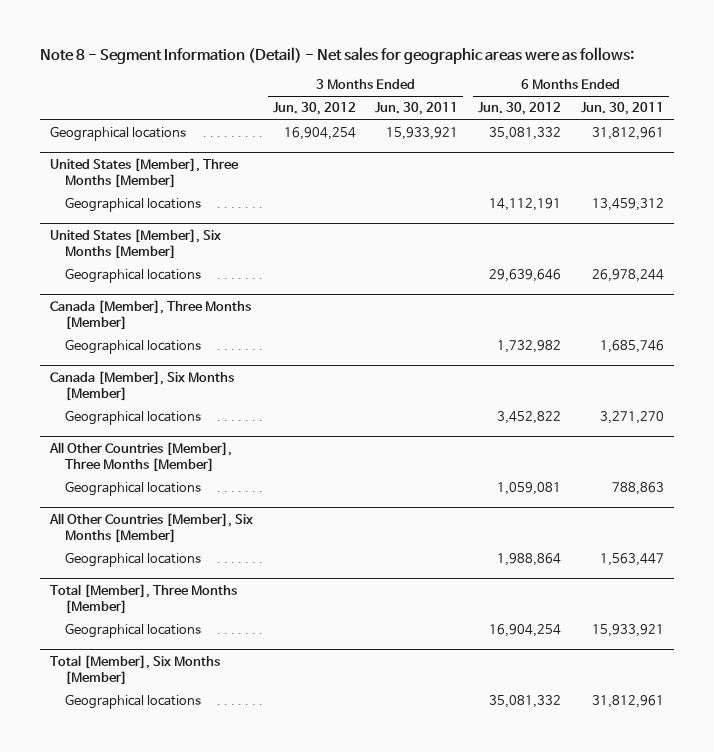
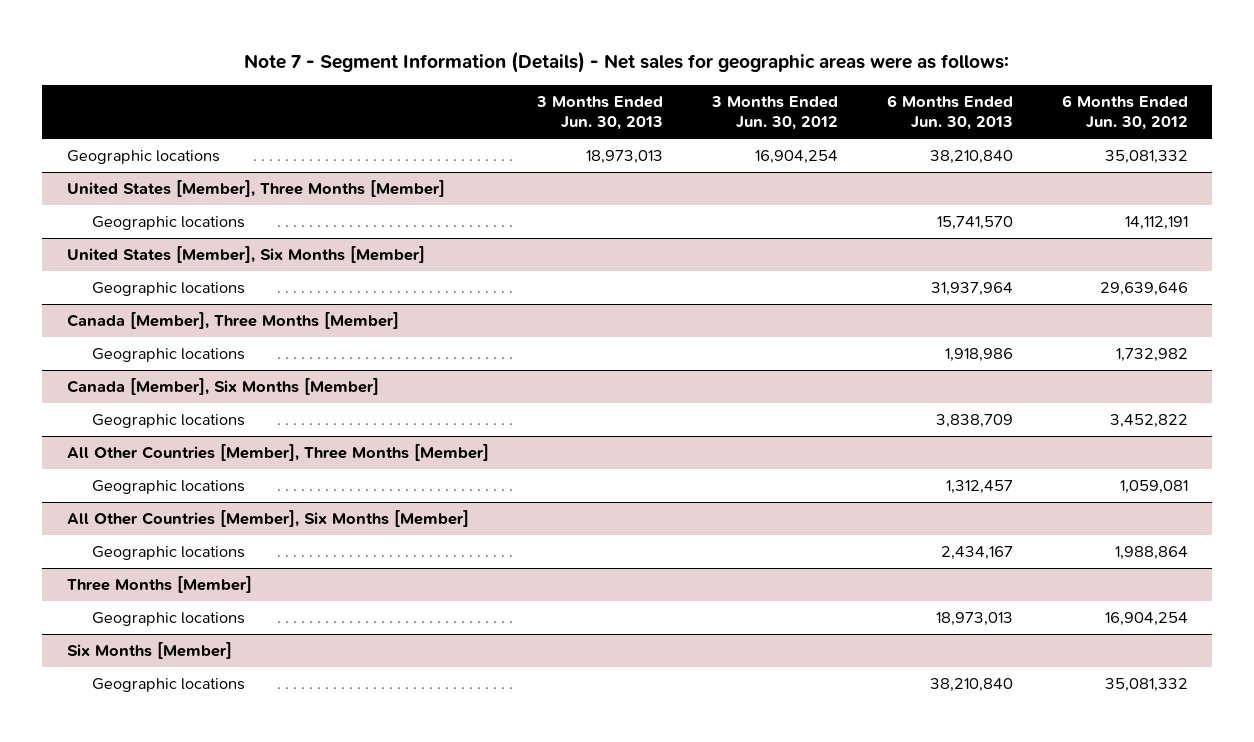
[39,46,634,64] Note 8 - Segment Information (Detail) - Net sales for geographic areas were as follows: -> [244,51,1010,74] Note 7 - Segment Information (Details) - Net sales for geographic areas were as follows:
[375,102,459,116] Jun. 30, 2011 -> none
[580,102,664,116] Jun. 30, 2011 -> none
none -> [536,95,664,131] 3 Months Ended Jun. 30, 2013
none -> [886,94,1013,131] 6 Months Ended Jun. 30, 2013
[49,126,186,142] Geographical locations -> [66,150,220,165] Geographic locations
[64,197,201,213] Geographical locations -> [91,216,245,231] Geographic locations
[64,268,201,284] Geographical locations -> [91,282,245,297] Geographic locations
[64,339,201,355] Geographical locations -> [91,348,245,363] Geographic locations
[64,410,201,426] Geographical locations -> [91,414,245,429] Geographic locations
[64,481,201,497] Geographical locations -> [91,480,245,495] Geographic locations
[64,552,201,568] Geographical locations -> [91,546,245,561] Geographic locations
[49,583,237,614] Total [Member], Three Months [Member] -> [66,576,252,594] Three Months [Member]
[64,623,201,639] Geographical locations -> [91,612,245,627] Geographic locations
[49,654,220,685] Total [Member], Six Months [Member] -> [66,642,232,660] Six Months [Member]
[64,694,201,710] Geographical locations -> [91,678,245,693] Geographic locations

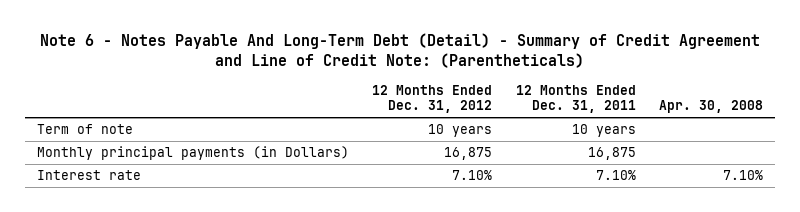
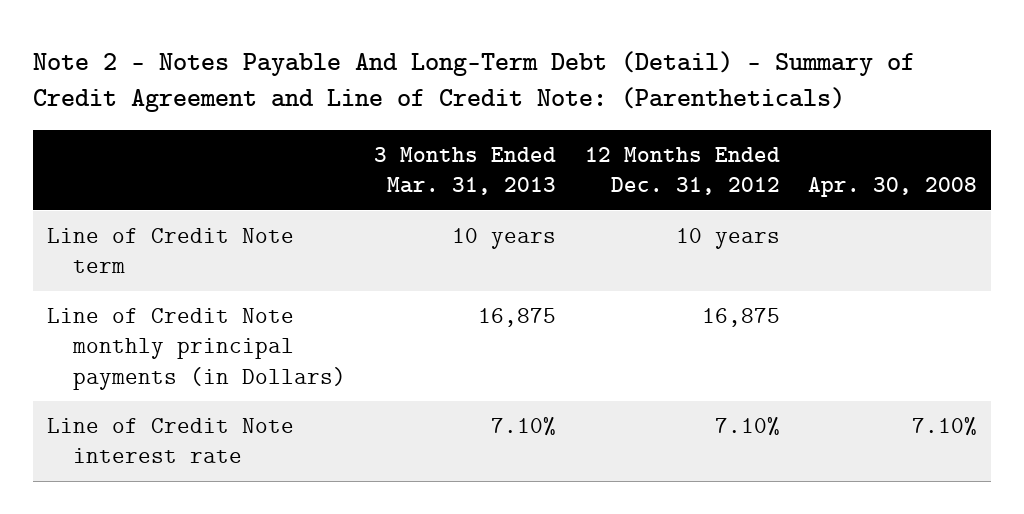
[40,32,761,68] Note 6 - Notes Payable And Long-Term Debt (Detail) - Summary of Credit Agreement and Line of Credit Note: (Parentheticals) -> [32,50,915,113] Note 2 - Notes Payable And Long-Term Debt (Detail) - Summary of Credit Agreement and Line of Credit Note: (Parentheticals)
[515,85,636,114] 12 Months Ended Dec. 31, 2011 -> none
none -> [374,146,557,196] 3 Months Ended Mar. 31, 2013
[37,124,134,135] Term of note -> [47,227,295,274] Line of Credit Note term
[37,146,350,161] Monthly principal payments (in Dollars) -> [47,307,347,390] Line of Credit Note monthly principal payments (in Dollars)
[37,170,142,181] Interest rate -> [47,417,295,464] Line of Credit Note interest rate

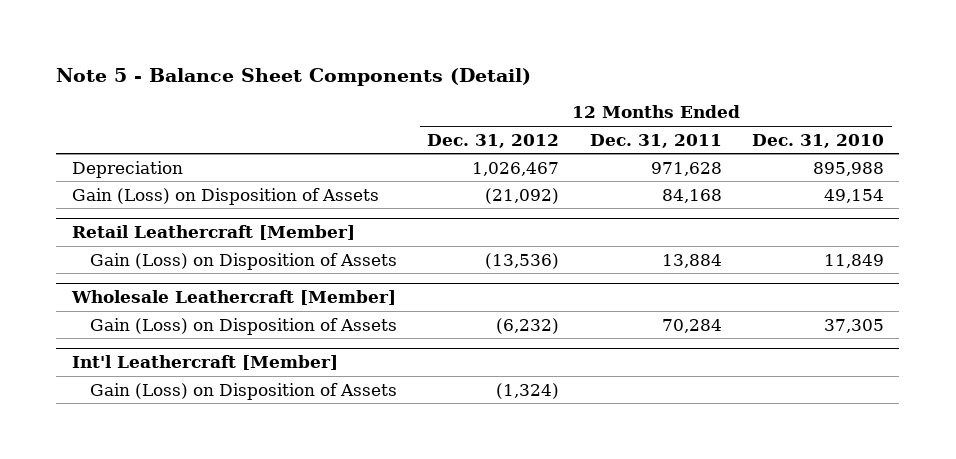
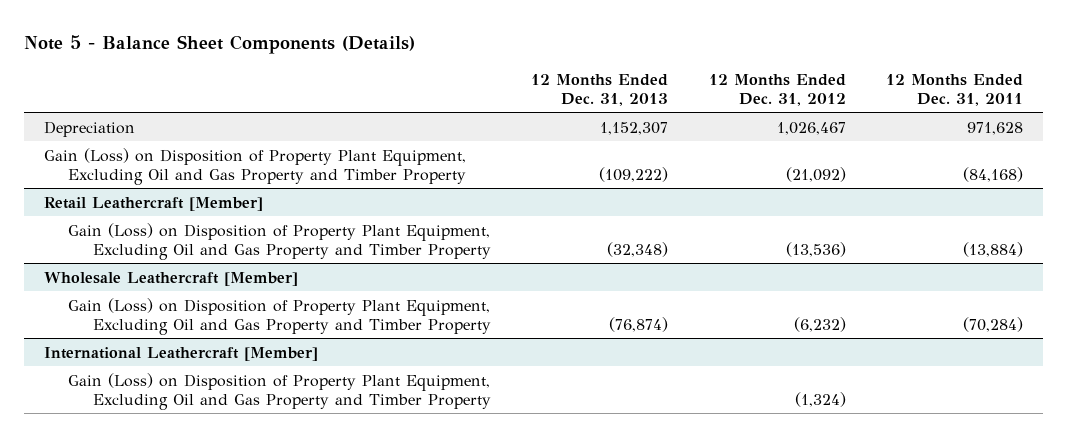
[56,68,532,87] Note 5 - Balance Sheet Components (Detail) -> [23,34,415,54] Note 5 - Balance Sheet Components (Details)
[751,133,884,148] Dec. 31, 2010 -> none
none -> [531,73,669,106] 12 Months Ended Dec. 31, 2013
[71,187,379,205] Gain (Loss) on Disposition of Assets -> [44,147,467,185] Gain (Loss) on Disposition of Property Plant Equipment, Excluding Oil and Gas Property and Timber Property
[661,188,722,203] 84,168 -> [963,166,1024,182] (84,168)
[89,252,397,270] Gain (Loss) on Disposition of Assets -> [68,222,491,260] Gain (Loss) on Disposition of Property Plant Equipment, Excluding Oil and Gas Property and Timber Property
[661,253,722,268] 13,884 -> [963,241,1024,257] (13,884)
[71,355,338,371] Int'l Leathercraft [Member] -> none
[89,317,397,335] Gain (Loss) on Disposition of Assets -> [68,297,491,335] Gain (Loss) on Disposition of Property Plant Equipment, Excluding Oil and Gas Property and Timber Property
[661,318,722,333] 70,284 -> [963,316,1024,332] (70,284)
none -> [44,346,319,361] International Leathercraft [Member]
[89,382,397,400] Gain (Loss) on Disposition of Assets -> [68,372,491,410] Gain (Loss) on Disposition of Property Plant Equipment, Excluding Oil and Gas Property and Timber Property

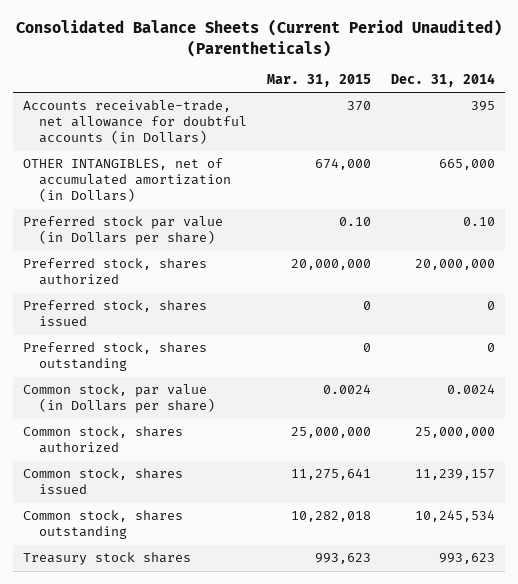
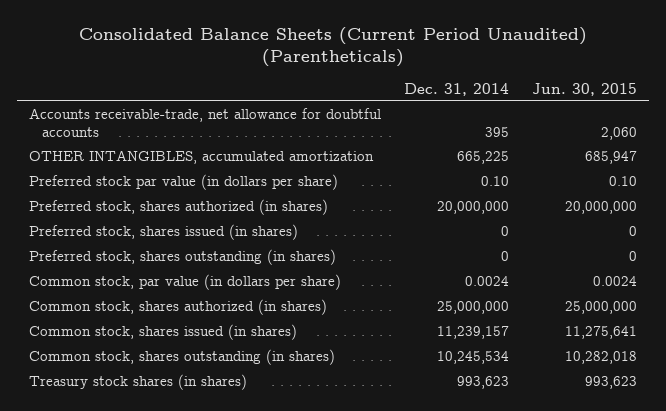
[266,74,371,88] Mar. 31, 2015 -> none
none -> [532,82,638,96] Jun. 30, 2015
[23,100,248,145] Accounts receivable-trade, net allowance for doubtful accounts (in Dollars) -> [28,108,381,137] Accounts receivable-trade, net allowance for doubtful accounts
[23,158,232,203] OTHER INTANGIBLES, net of accumulated amortization (in Dollars) -> [28,150,374,165] OTHER INTANGIBLES, accumulated amortization
[438,159,495,171] 665,000 -> [457,151,510,165] 665,225
[23,216,224,246] Preferred stock par value (in Dollars per share) -> [28,174,338,191] Preferred stock par value (in dollars per share)
[23,258,208,286] Preferred stock, shares authorized -> [28,199,328,216] Preferred stock, shares authorized (in shares)
[23,300,208,327] Preferred stock, shares issued -> [28,224,298,241] Preferred stock, shares issued (in shares)
[23,342,208,372] Preferred stock, shares outstanding -> [28,249,336,266] Preferred stock, shares outstanding (in shares)
[23,384,216,414] Common stock, par value (in Dollars per share) -> [28,274,341,291] Common stock, par value (in dollars per share)
[23,426,184,454] Common stock, shares authorized -> [28,299,327,316] Common stock, shares authorized (in shares)
[23,468,184,495] Common stock, shares issued -> [28,324,297,341] Common stock, shares issued (in shares)
[23,510,184,540] Common stock, shares outstanding -> [28,349,335,366] Common stock, shares outstanding (in shares)
[23,552,192,566] Treasury stock shares -> [28,374,247,391] Treasury stock shares (in shares)

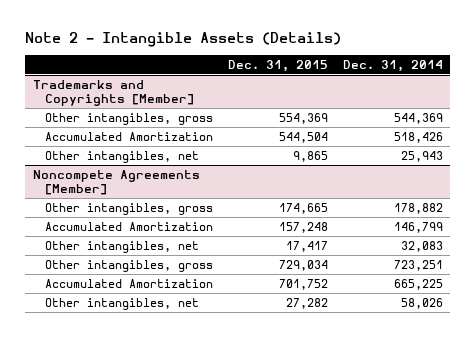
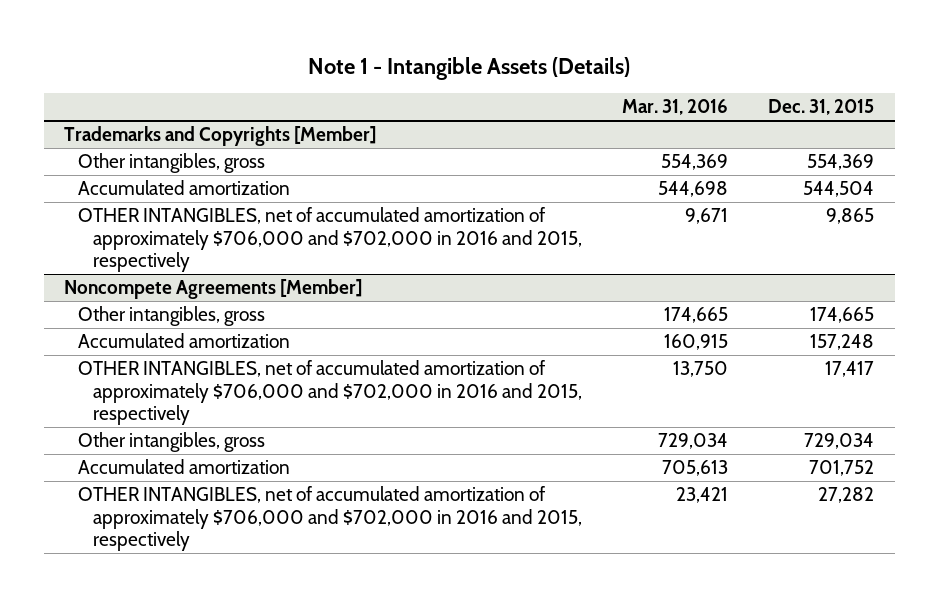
[25,32,342,48] Note 2 - Intangible Assets (Details) -> [308,56,631,80] Note 1 - Intangible Assets (Details)
[342,60,443,73] Dec. 31, 2014 -> none
none -> [622,99,729,116] Mar. 31, 2016
[45,131,214,141] Accumulated Amortization -> [78,180,291,196] Accumulated amortization
[45,150,200,163] Other intangibles, net -> [78,207,583,273] OTHER INTANGIBLES, net of accumulated amortization of approximately $706,000 and $702,000 in 2016 and 2015, respectively
[45,221,214,231] Accumulated Amortization -> [78,333,291,349] Accumulated amortization
[45,240,200,253] Other intangibles, net -> [78,360,583,426] OTHER INTANGIBLES, net of accumulated amortization of approximately $706,000 and $702,000 in 2016 and 2015, respectively
[45,278,214,288] Accumulated Amortization -> [78,459,291,475] Accumulated amortization
[45,297,200,310] Other intangibles, net -> [78,486,583,552] OTHER INTANGIBLES, net of accumulated amortization of approximately $706,000 and $702,000 in 2016 and 2015, respectively

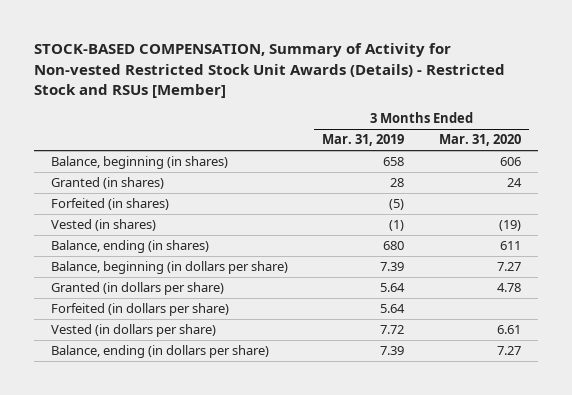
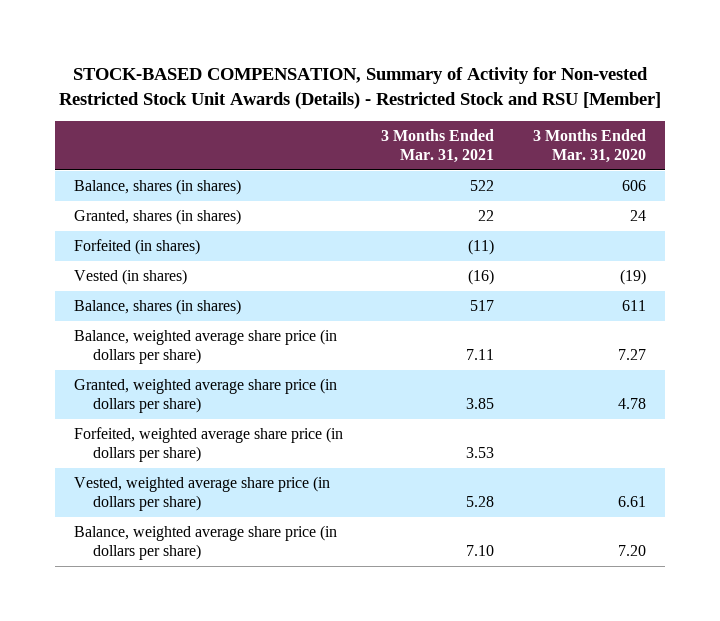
[34,43,506,99] STOCK-BASED COMPENSATION, Summary of Activity for Non-vested Restricted Stock Unit Awards (Details) - Restricted Stock and RSUs [Member] -> [58,66,661,110] STOCK-BASED COMPENSATION, Summary of Activity for Non-vested Restricted Stock Unit Awards (Details) - Restricted Stock and RSU [Member]
[322,134,405,147] Mar. 31, 2019 -> none
none -> [381,129,495,164] 3 Months Ended Mar. 31, 2021
[51,156,229,170] Balance, beginning (in shares) -> [74,179,242,196] Balance, shares (in shares)
[51,177,165,190] Granted (in shares) -> [74,209,242,226] Granted, shares (in shares)
[51,240,210,254] Balance, ending (in shares) -> [74,299,242,316] Balance, shares (in shares)
[51,261,289,275] Balance, beginning (in dollars per share) -> [74,329,338,365] Balance, weighted average share price (in dollars per share)
[51,282,225,296] Granted (in dollars per share) -> [74,378,338,414] Granted, weighted average share price (in dollars per share)
[51,303,230,317] Forfeited (in dollars per share) -> [74,427,344,463] Forfeited, weighted average share price (in dollars per share)
[51,324,217,338] Vested (in dollars per share) -> [74,476,331,512] Vested, weighted average share price (in dollars per share)
[51,345,270,359] Balance, ending (in dollars per share) -> [74,525,338,561] Balance, weighted average share price (in dollars per share)
[496,346,521,356] 7.27 -> [617,545,646,557] 7.20

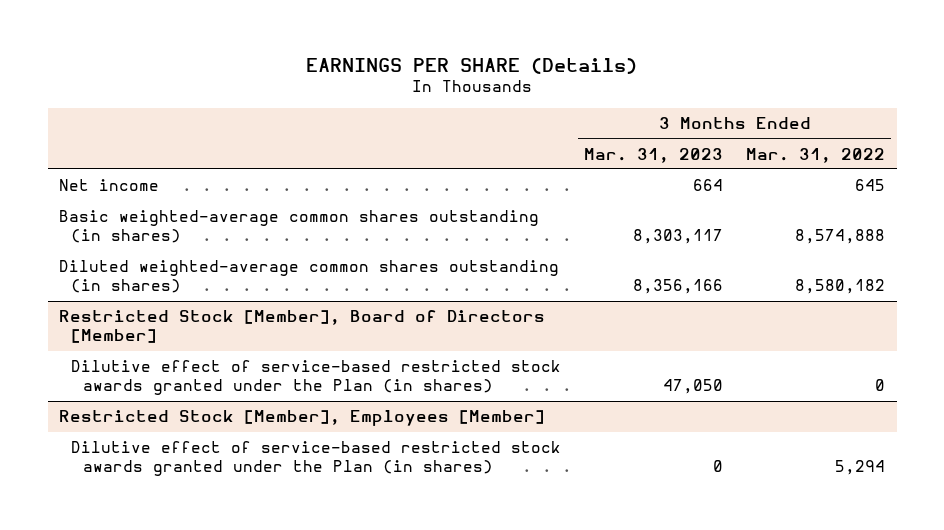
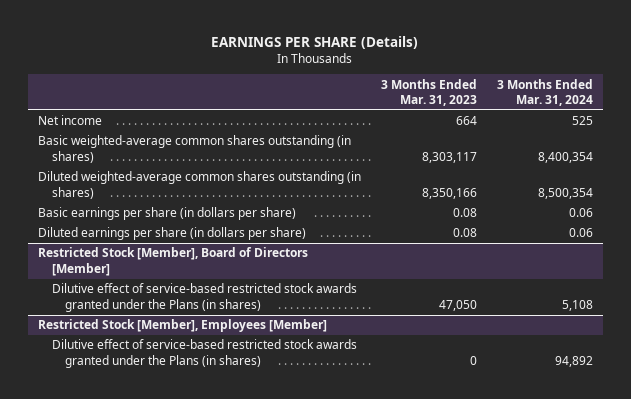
[746,147,886,163] Mar. 31, 2022 -> none
none -> [496,78,593,106] 3 Months Ended Mar. 31, 2024
[633,279,724,295] 8,356,166 -> [421,187,477,199] 8,350,166
none -> [38,207,297,221] Basic earnings per share (in dollars per share)
none -> [38,227,307,241] Diluted earnings per share (in dollars per share)
[70,360,561,396] Dilutive effect of service-based restricted stock awards granted under the Plan (in shares) -> [51,283,357,312] Dilutive effect of service-based restricted stock awards granted under the Plans (in shares)
[70,441,561,477] Dilutive effect of service-based restricted stock awards granted under the Plan (in shares) -> [51,339,357,368] Dilutive effect of service-based restricted stock awards granted under the Plans (in shares)

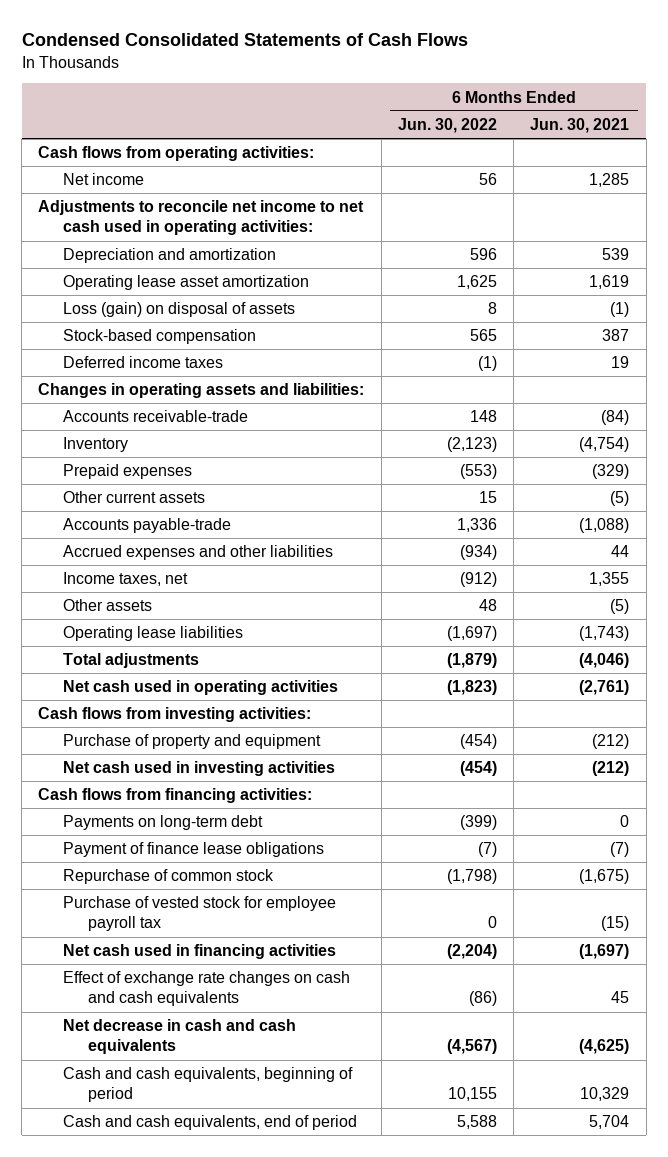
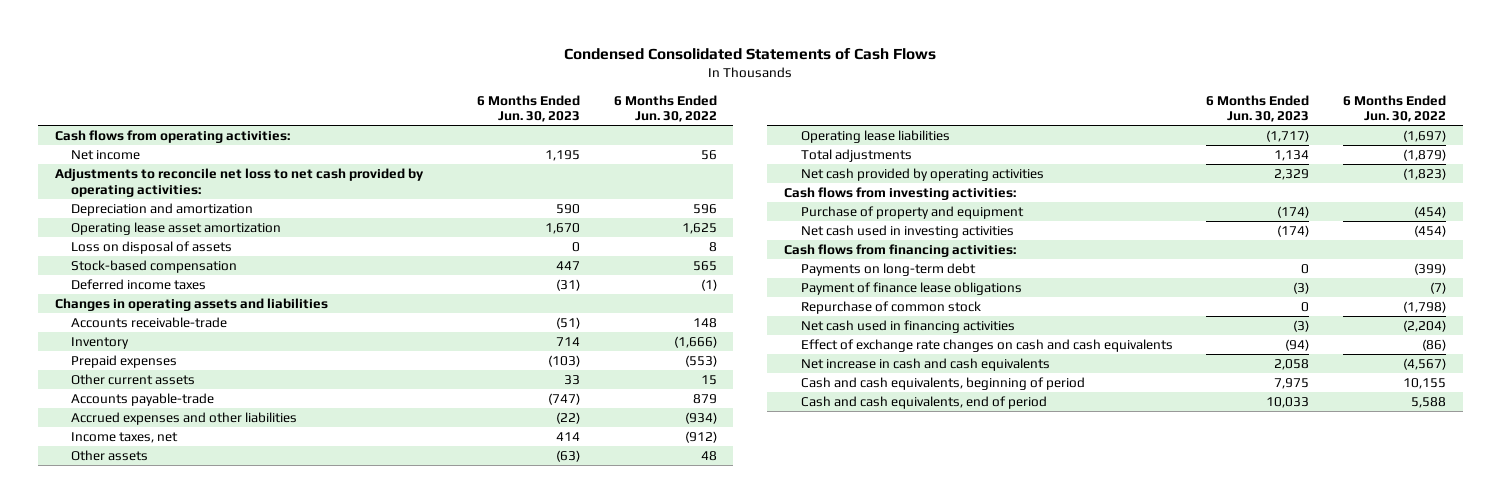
[530,117,630,133] Jun. 30, 2021 -> none
none -> [477,94,581,123] 6 Months Ended Jun. 30, 2023
[38,200,365,236] Adjustments to reconcile net income to net cash used in operating activities: -> [54,168,424,197] Adjustments to reconcile net loss to net cash provided by operating activities:
[63,302,296,318] Loss (gain) on disposal of assets -> [71,241,233,255] Loss on disposal of assets
[38,383,365,399] Changes in operating assets and liabilities: -> [54,298,328,312] Changes in operating assets and liabilities
[446,437,497,453] (2,123) -> [673,336,717,349] (1,666)
[456,518,497,533] 1,336 -> [692,394,717,405] 879
[63,680,339,696] Net cash used in operating activities -> [800,168,1044,182] Net cash provided by operating activities
[63,896,337,932] Purchase of vested stock for employee payroll tax -> none
[63,1019,297,1055] Net decrease in cash and cash equivalents -> [800,358,1050,372] Net increase in cash and cash equivalents

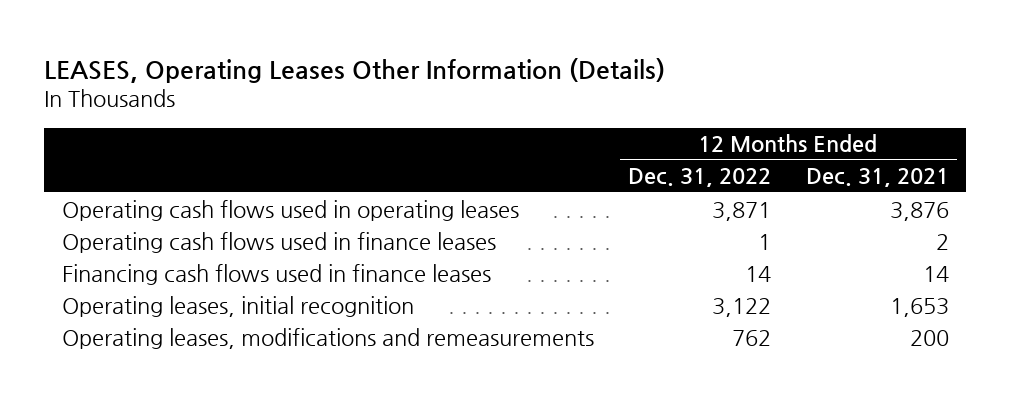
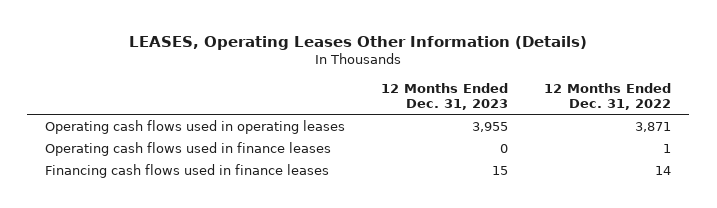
[805,168,949,188] Dec. 31, 2021 -> none
none -> [381,82,509,110] 12 Months Ended Dec. 31, 2023
[61,295,414,317] Operating leases, initial recognition -> none
[61,327,594,349] Operating leases, modifications and remeasurements -> none

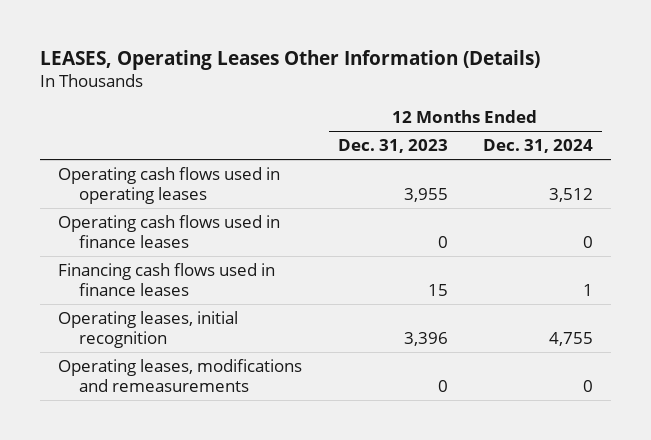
[544,82,672,110] 12 Months Ended Dec. 31, 2022 -> none
none -> [483,139,594,154] Dec. 31, 2024
none -> [57,310,238,348] Operating leases, initial recognition
none -> [57,358,302,392] Operating leases, modifications and remeasurements

